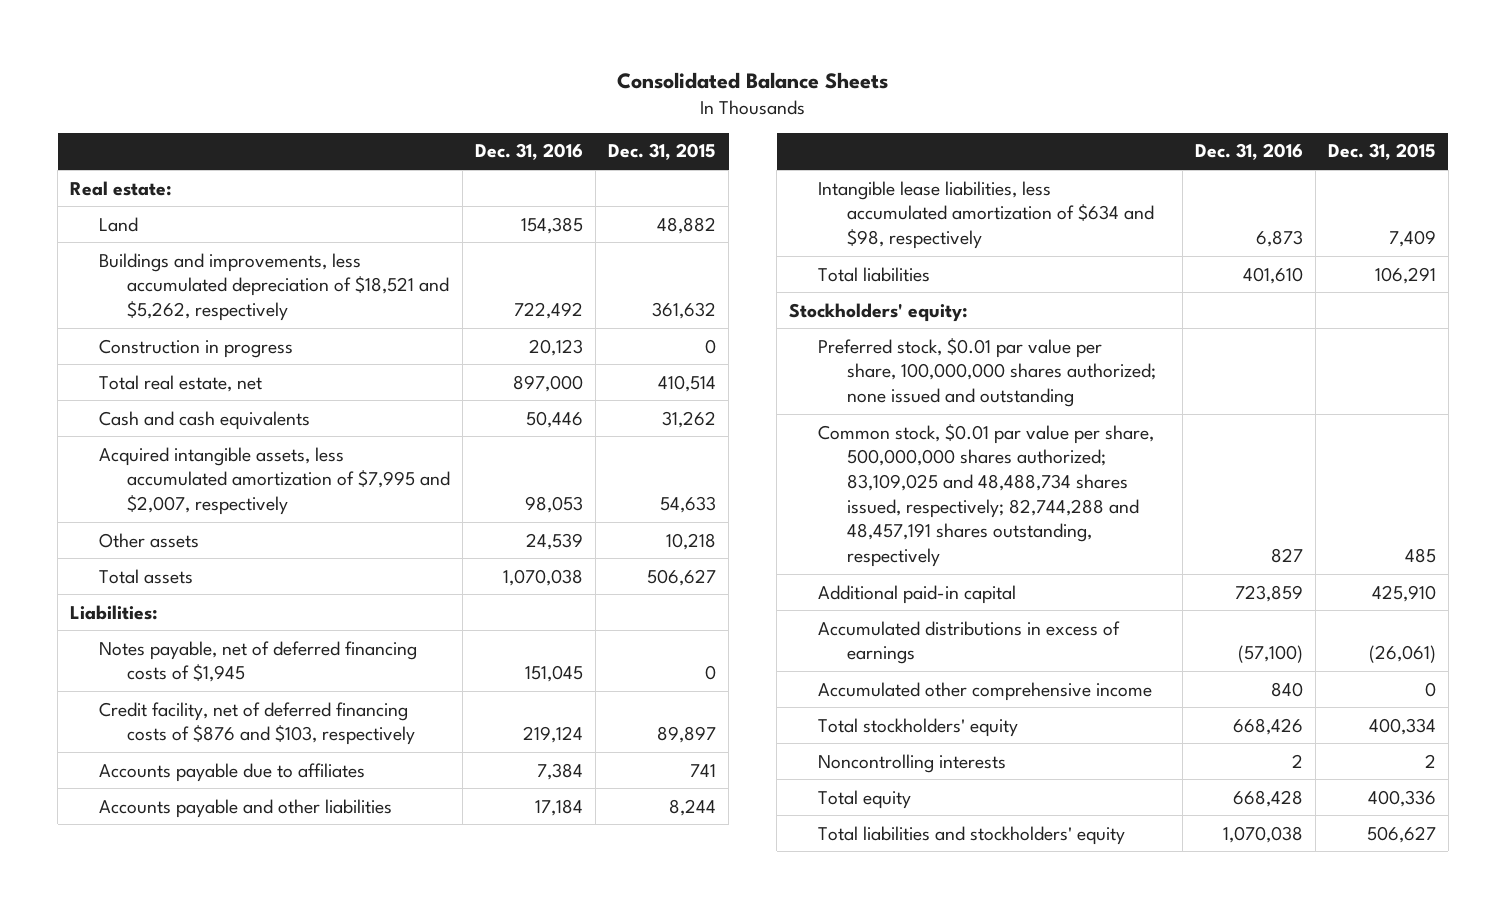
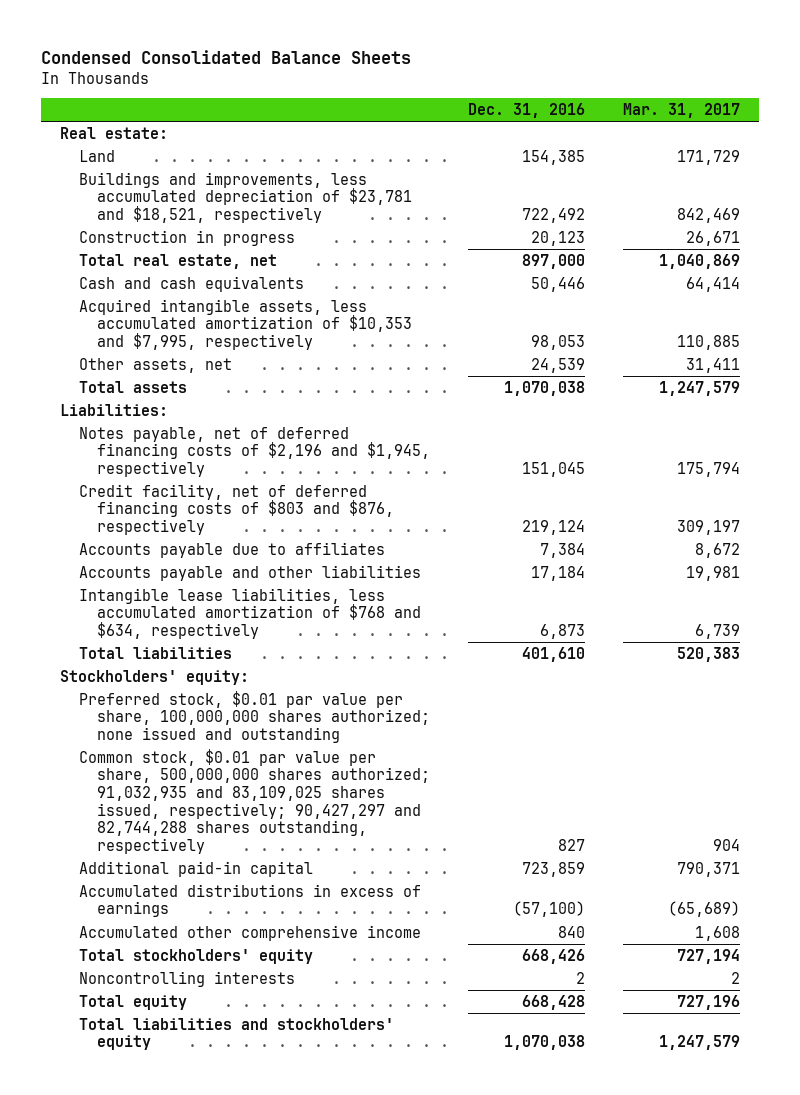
[616,71,888,89] Consolidated Balance Sheets -> [41,49,412,64] Condensed Consolidated Balance Sheets
[608,143,717,161] Dec. 31, 2015 -> none
none -> [623,103,741,119] Mar. 31, 2017
[98,252,450,321] Buildings and improvements, less accumulated depreciation of $18,521 and $5,262, respectively -> [78,171,413,224] Buildings and improvements, less accumulated depreciation of $23,781 and $18,521, respectively
[98,446,451,515] Acquired intangible assets, less accumulated amortization of $7,995 and $2,007, respectively -> [78,298,413,351] Acquired intangible assets, less accumulated amortization of $10,353 and $7,995, respectively
[98,532,199,548] Other assets -> [78,357,232,373] Other assets, net
[98,640,417,683] Notes payable, net of deferred financing costs of $1,945 -> [78,426,431,478] Notes payable, net of deferred financing costs of $2,196 and $1,945, respectively
[98,701,416,746] Credit facility, net of deferred financing costs of $876 and $103, respectively -> [78,483,395,536] Credit facility, net of deferred financing costs of $803 and $876, respectively
[817,180,1154,249] Intangible lease liabilities, less accumulated amortization of $634 and $98, respectively -> [78,587,422,640] Intangible lease liabilities, less accumulated amortization of $768 and $634, respectively
[817,423,1154,567] Common stock, $0.01 par value per share, 500,000,000 shares authorized; 83,109,025 and 48,488,734 shares issued, respectively; 82,744,288 and 48,457,191 shares outstanding, respectively -> [78,748,431,854] Common stock, $0.01 par value per share, 500,000,000 shares authorized; 91,032,935 and 83,109,025 shares issued, respectively; 90,427,297 and 82,744,288 shares outstanding, respectively

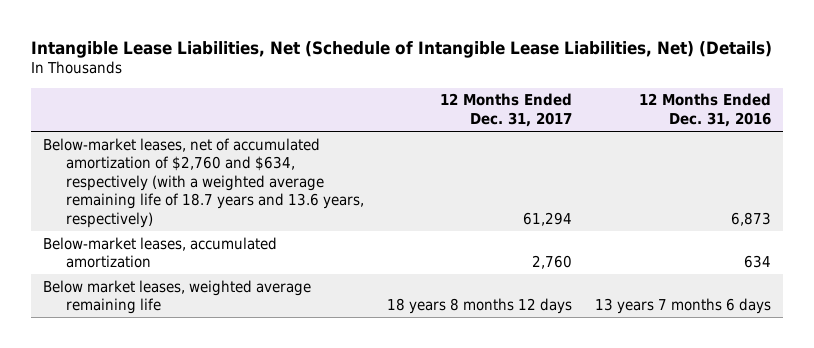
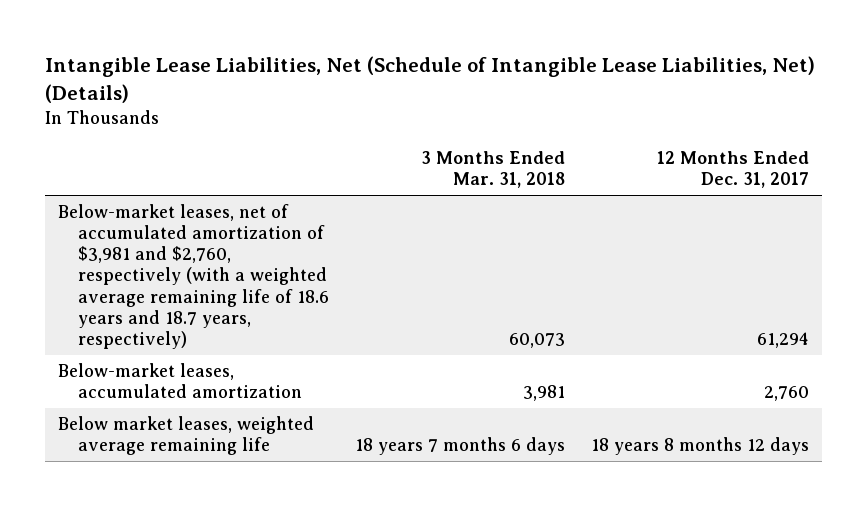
[639,93,772,127] 12 Months Ended Dec. 31, 2016 -> none
none -> [420,151,565,189] 3 Months Ended Mar. 31, 2018
[42,137,364,228] Below-market leases, net of accumulated amortization of $2,760 and $634, respectively (with a weighted average remaining life of 18.7 years and 13.6 years, respectively) -> [57,204,330,349] Below-market leases, net of accumulated amortization of $3,981 and $2,760, respectively (with a weighted average remaining life of 18.6 years and 18.7 years, respectively)

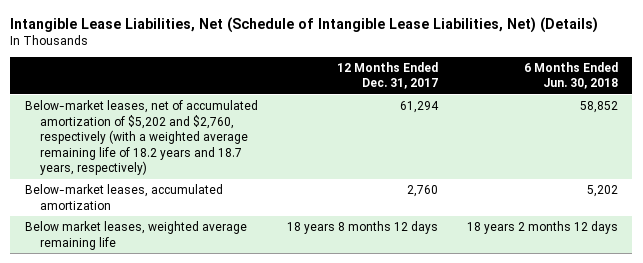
[420,151,565,189] 3 Months Ended Mar. 31, 2018 -> none
none -> [523,61,618,90] 6 Months Ended Jun. 30, 2018
[57,204,330,349] Below-market leases, net of accumulated amortization of $3,981 and $2,760, respectively (with a weighted average remaining life of 18.6 years and 18.7 years, respectively) -> [24,100,258,176] Below-market leases, net of accumulated amortization of $5,202 and $2,760, respectively (with a weighted average remaining life of 18.2 years and 18.7 years, respectively)

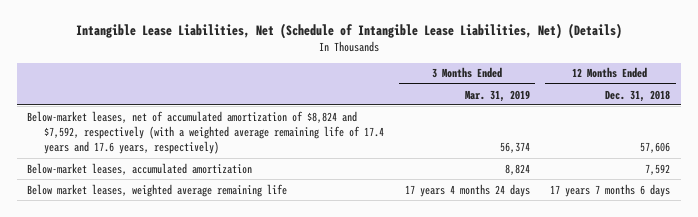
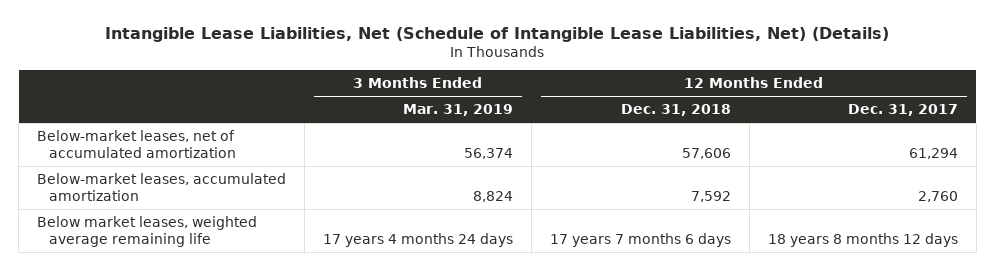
none -> [847,104,958,117] Dec. 31, 2017
[27,110,384,155] Below-market leases, net of accumulated amortization of $8,824 and $7,592, respectively (with a weighted average remaining life of 17.4 years and 17.6 years, respectively) -> [36,129,237,159] Below-market leases, net of accumulated amortization

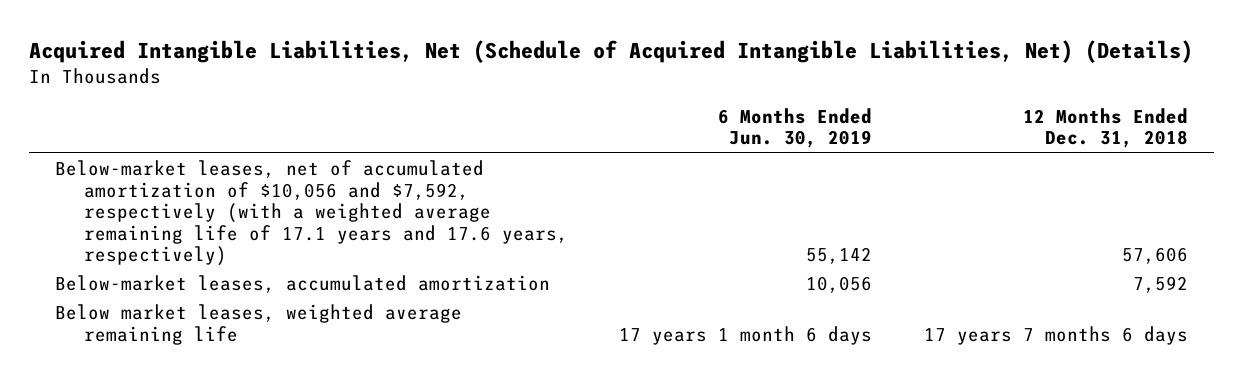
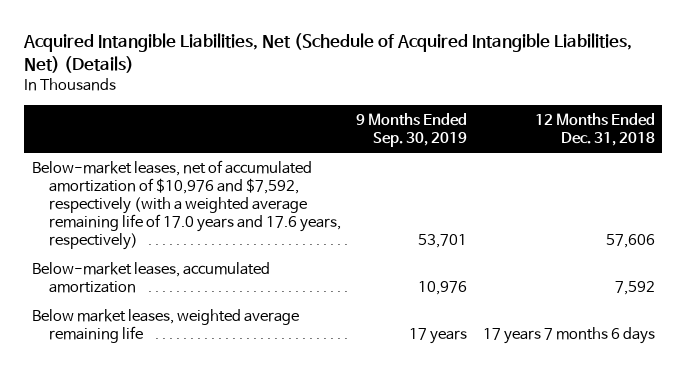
[718,107,873,149] 6 Months Ended Jun. 30, 2019 -> none
none -> [356,112,468,148] 9 Months Ended Sep. 30, 2019
[55,160,568,267] Below-market leases, net of accumulated amortization of $10,056 and $7,592, respectively (with a weighted average remaining life of 17.1 years and 17.6 years, respectively) -> [31,159,341,250] Below-market leases, net of accumulated amortization of $10,976 and $7,592, respectively (with a weighted average remaining life of 17.0 years and 17.6 years, respectively)

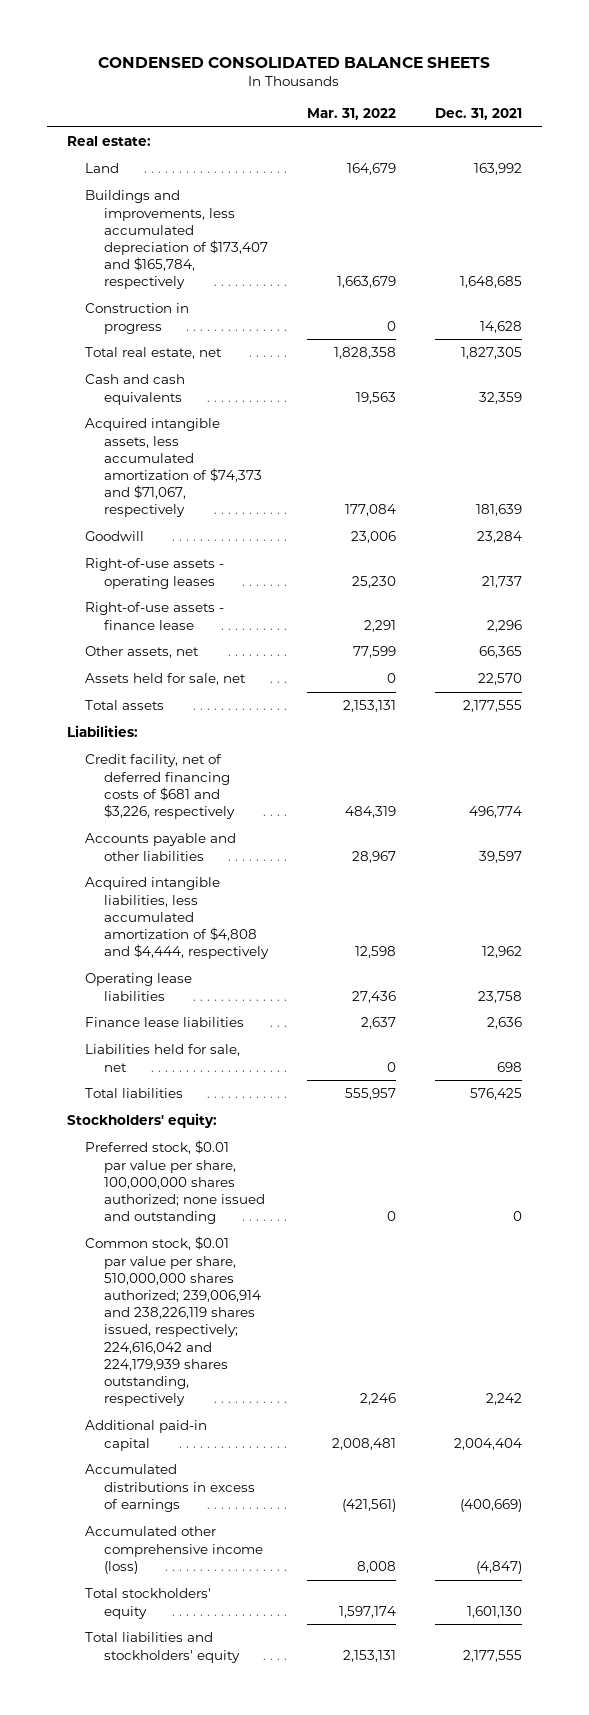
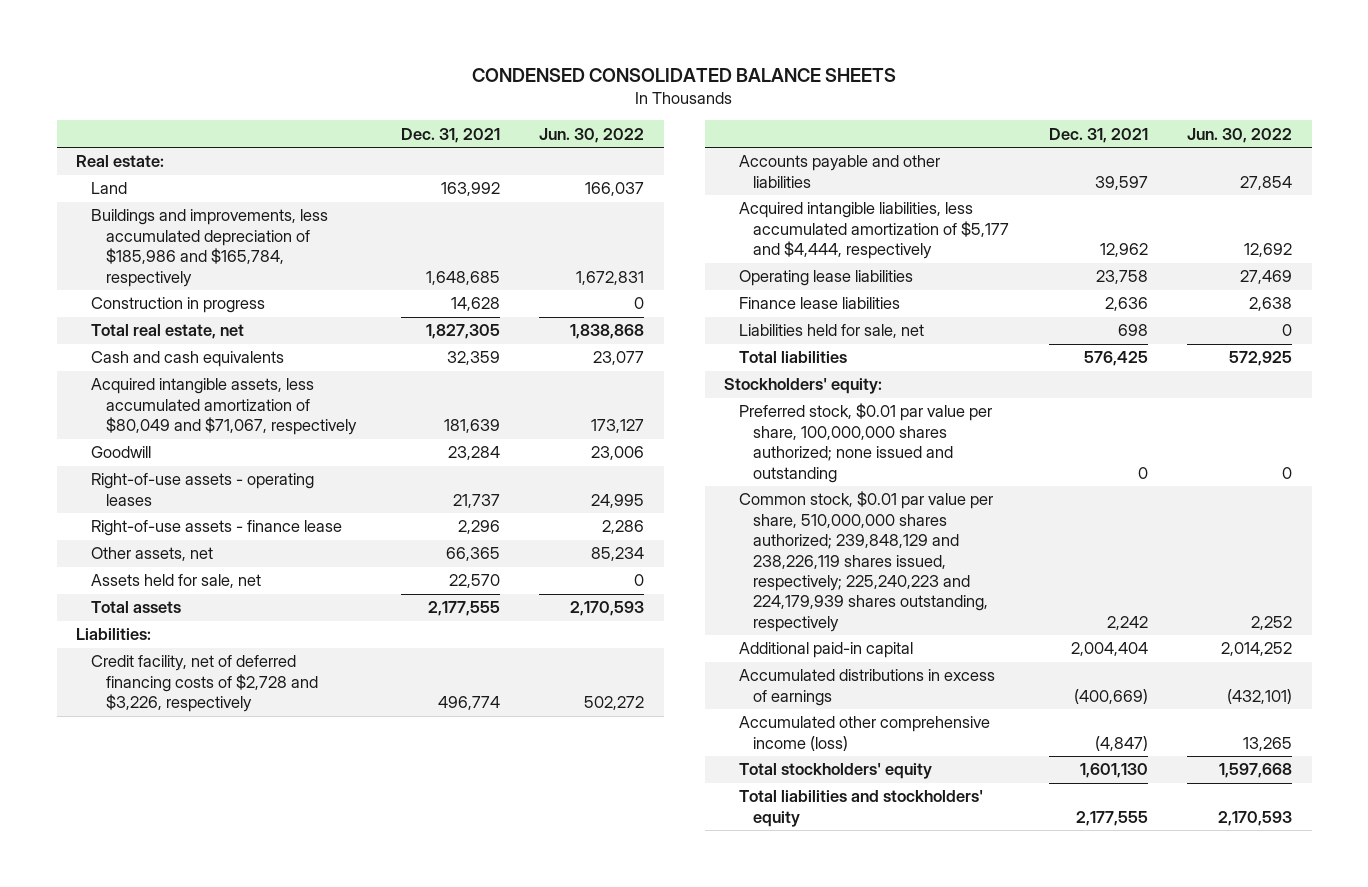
[306,108,396,121] Mar. 31, 2022 -> none
none -> [539,127,645,143] Jun. 30, 2022
[85,190,268,290] Buildings and improvements, less accumulated depreciation of $173,407 and $165,784, respectively -> [90,209,328,287] Buildings and improvements, less accumulated depreciation of $185,986 and $165,784, respectively
[85,418,262,518] Acquired intangible assets, less accumulated amortization of $74,373 and $71,067, respectively -> [90,378,357,436] Acquired intangible assets, less accumulated amortization of $80,049 and $71,067, respectively
[85,754,235,819] Credit facility, net of deferred financing costs of $681 and $3,226, respectively -> [90,655,318,713] Credit facility, net of deferred financing costs of $2,728 and $3,226, respectively
[85,877,269,960] Acquired intangible liabilities, less accumulated amortization of $4,808 and $4,444, respectively -> [738,202,1010,260] Acquired intangible liabilities, less accumulated amortization of $5,177 and $4,444, respectively
[85,1236,261,1407] Common stock, $0.01 par value per share, 510,000,000 shares authorized; 239,006,914 and 238,226,119 shares issued, respectively; 224,616,042 and 224,179,939 shares outstanding, respectively -> [738,491,993,632] Common stock, $0.01 par value per share, 510,000,000 shares authorized; 239,848,129 and 238,226,119 shares issued, respectively; 225,240,223 and 224,179,939 shares outstanding, respectively

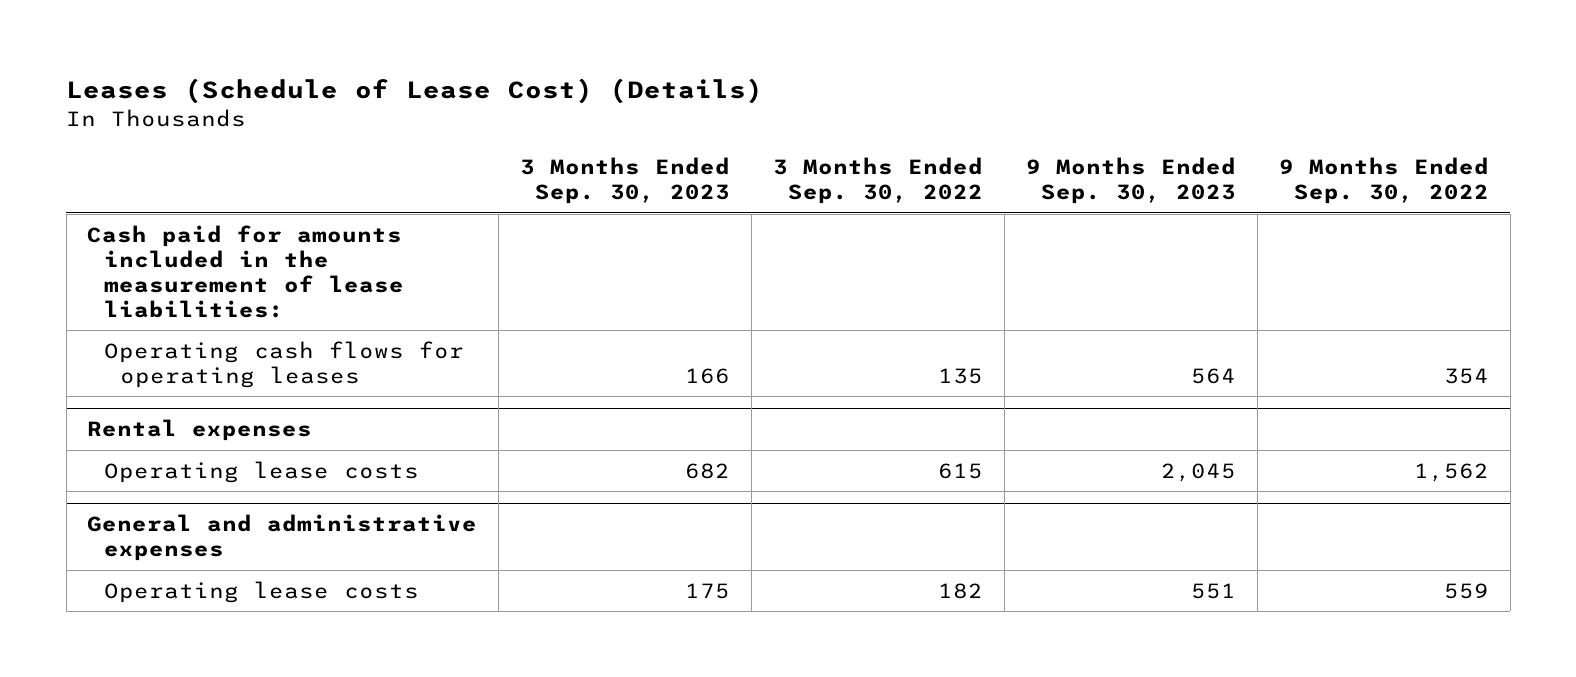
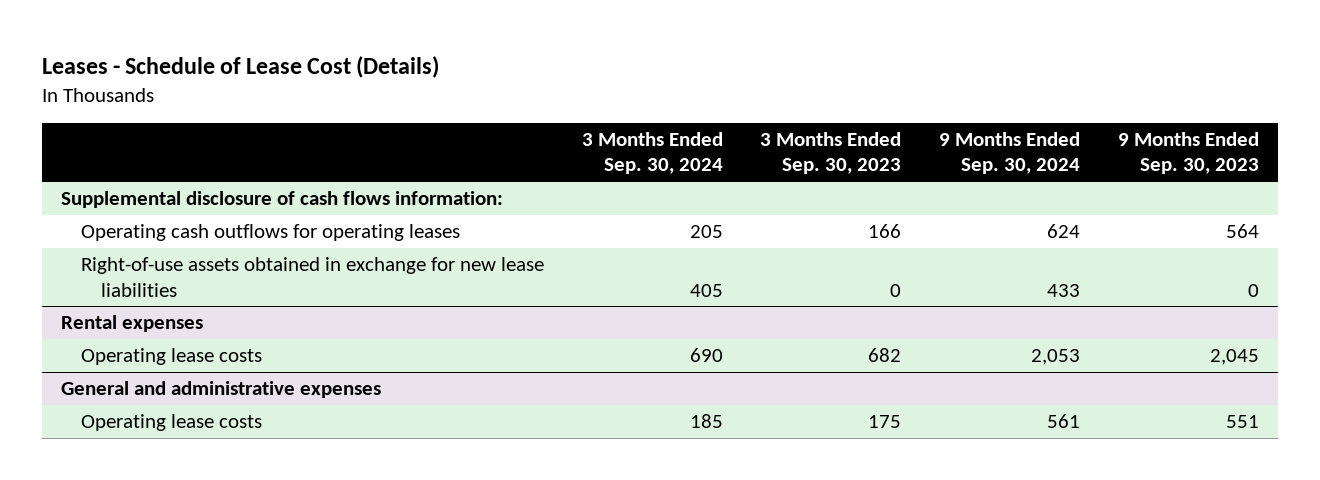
[66,78,764,105] Leases (Schedule of Lease Cost) (Details) -> [42,56,440,79] Leases - Schedule of Lease Cost (Details)
[773,157,984,205] 3 Months Ended Sep. 30, 2022 -> none
[1278,157,1489,205] 9 Months Ended Sep. 30, 2022 -> none
none -> [581,131,723,175] 3 Months Ended Sep. 30, 2024
none -> [939,131,1081,175] 9 Months Ended Sep. 30, 2024
[87,224,404,319] Cash paid for amounts included in the measurement of lease liabilities: -> [61,191,504,209] Supplemental disclosure of cash flows information:
[103,340,464,388] Operating cash flows for operating leases -> [81,224,461,242] Operating cash outflows for operating leases
none -> [81,257,545,297] Right-of-use assets obtained in exchange for new lease liabilities

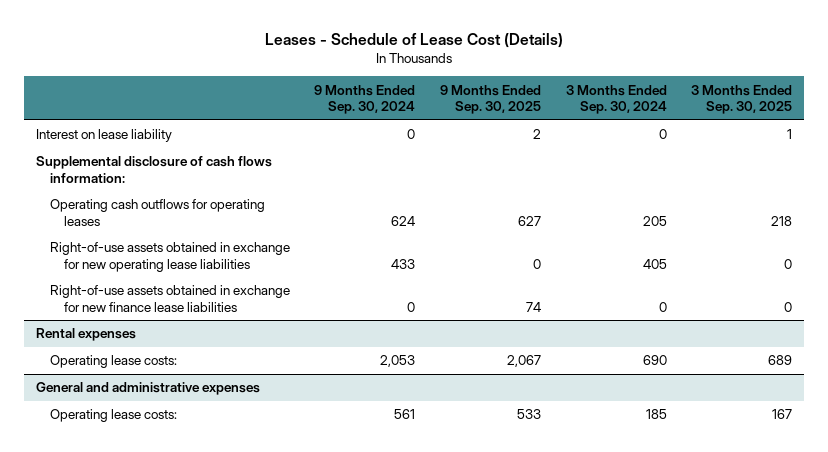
[760,131,902,175] 3 Months Ended Sep. 30, 2023 -> none
[1117,131,1259,175] 9 Months Ended Sep. 30, 2023 -> none
none -> [439,84,541,114] 9 Months Ended Sep. 30, 2025
none -> [691,84,793,114] 3 Months Ended Sep. 30, 2025
none -> [35,129,172,143] Interest on lease liability
[81,257,545,297] Right-of-use assets obtained in exchange for new lease liabilities -> [49,242,290,272] Right-of-use assets obtained in exchange for new operating lease liabilities
none -> [49,285,290,312] Right-of-use assets obtained in exchange for new finance lease liabilities
[81,348,263,366] Operating lease costs -> [49,355,177,369] Operating lease costs:
[81,414,263,432] Operating lease costs -> [49,409,177,423] Operating lease costs:

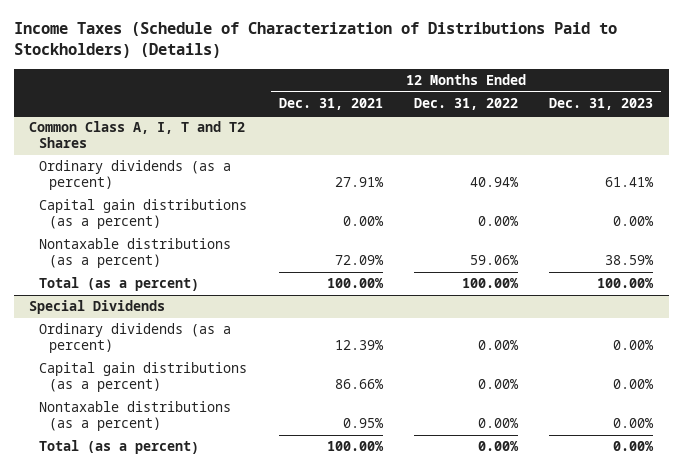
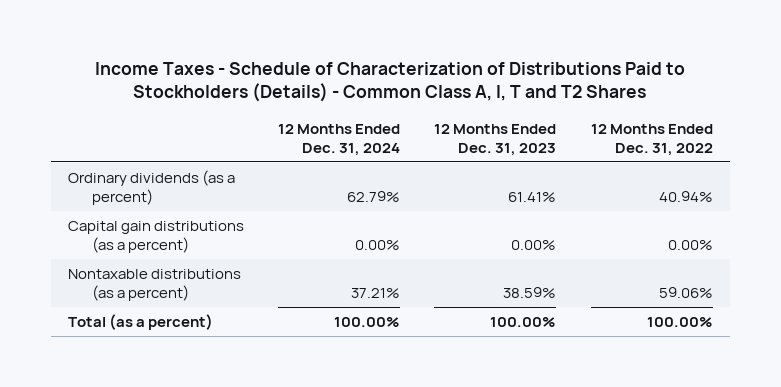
[13,22,617,59] Income Taxes (Schedule of Characterization of Distributions Paid to Stockholders) (Details) -> [95,61,686,103] Income Taxes - Schedule of Characterization of Distributions Paid to Stockholders (Details) - Common Class A, I, T and T2 Shares
[278,98,383,111] Dec. 31, 2021 -> none
none -> [278,123,401,156] 12 Months Ended Dec. 31, 2024
[29,121,246,148] Common Class A, I, T and T2 Shares -> none
[29,300,166,315] Special Dividends -> none
[39,323,232,353] Ordinary dividends (as a percent) -> none
[39,362,248,392] Capital gain distributions (as a percent) -> none
[39,401,232,431] Nontaxable distributions (as a percent) -> none
[39,440,200,455] Total (as a percent) -> none

